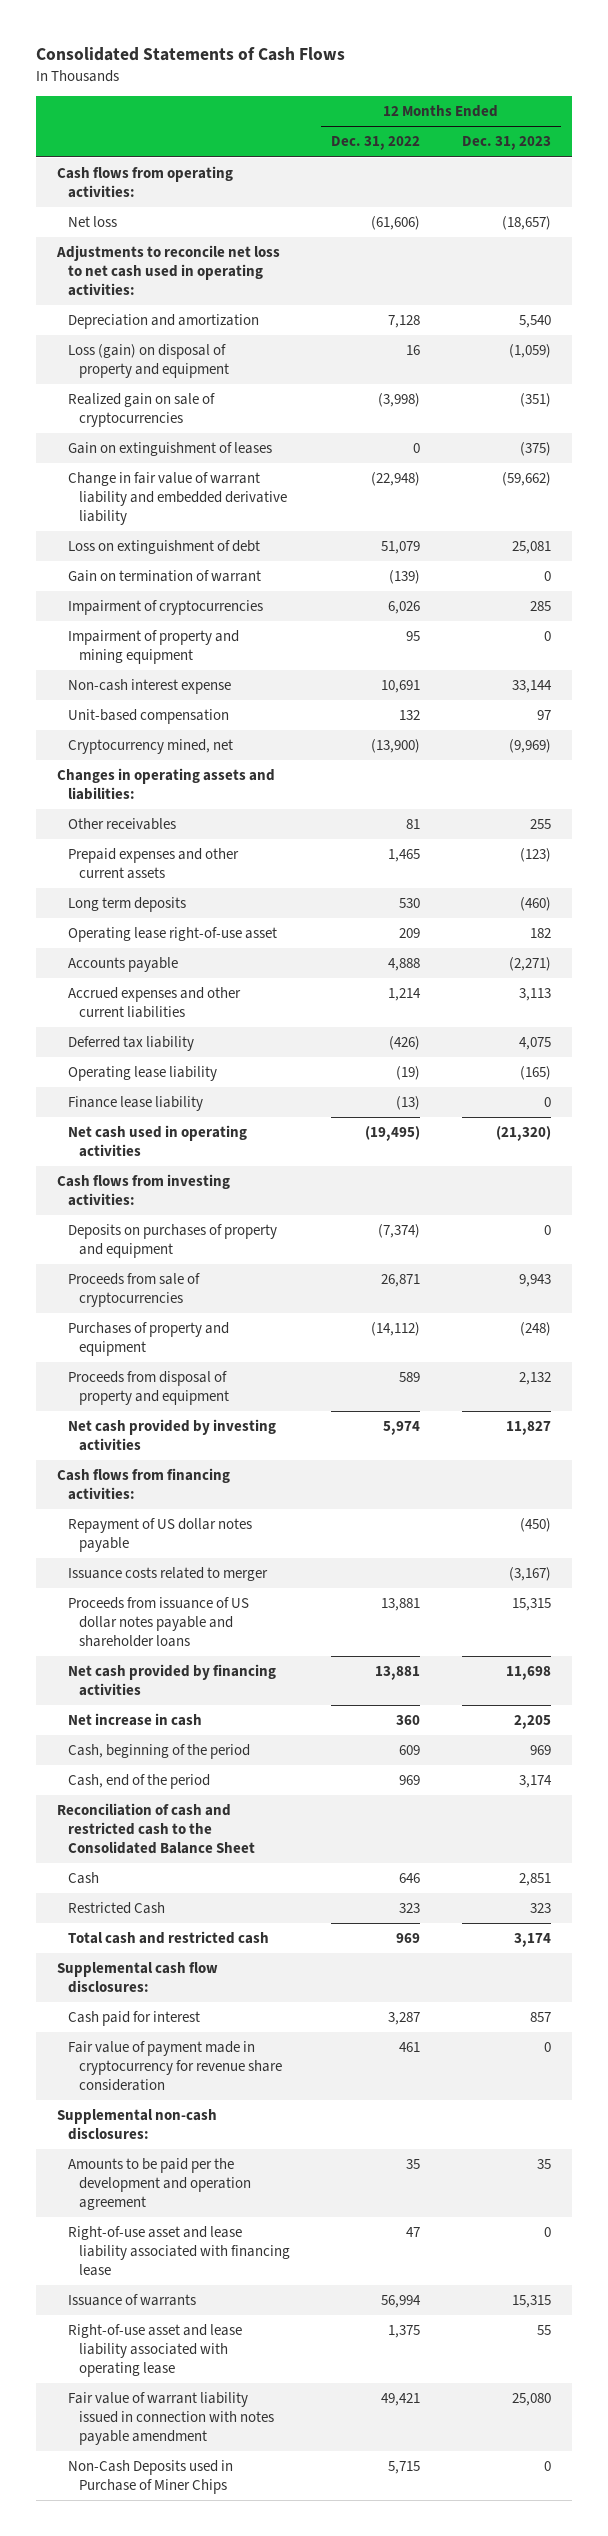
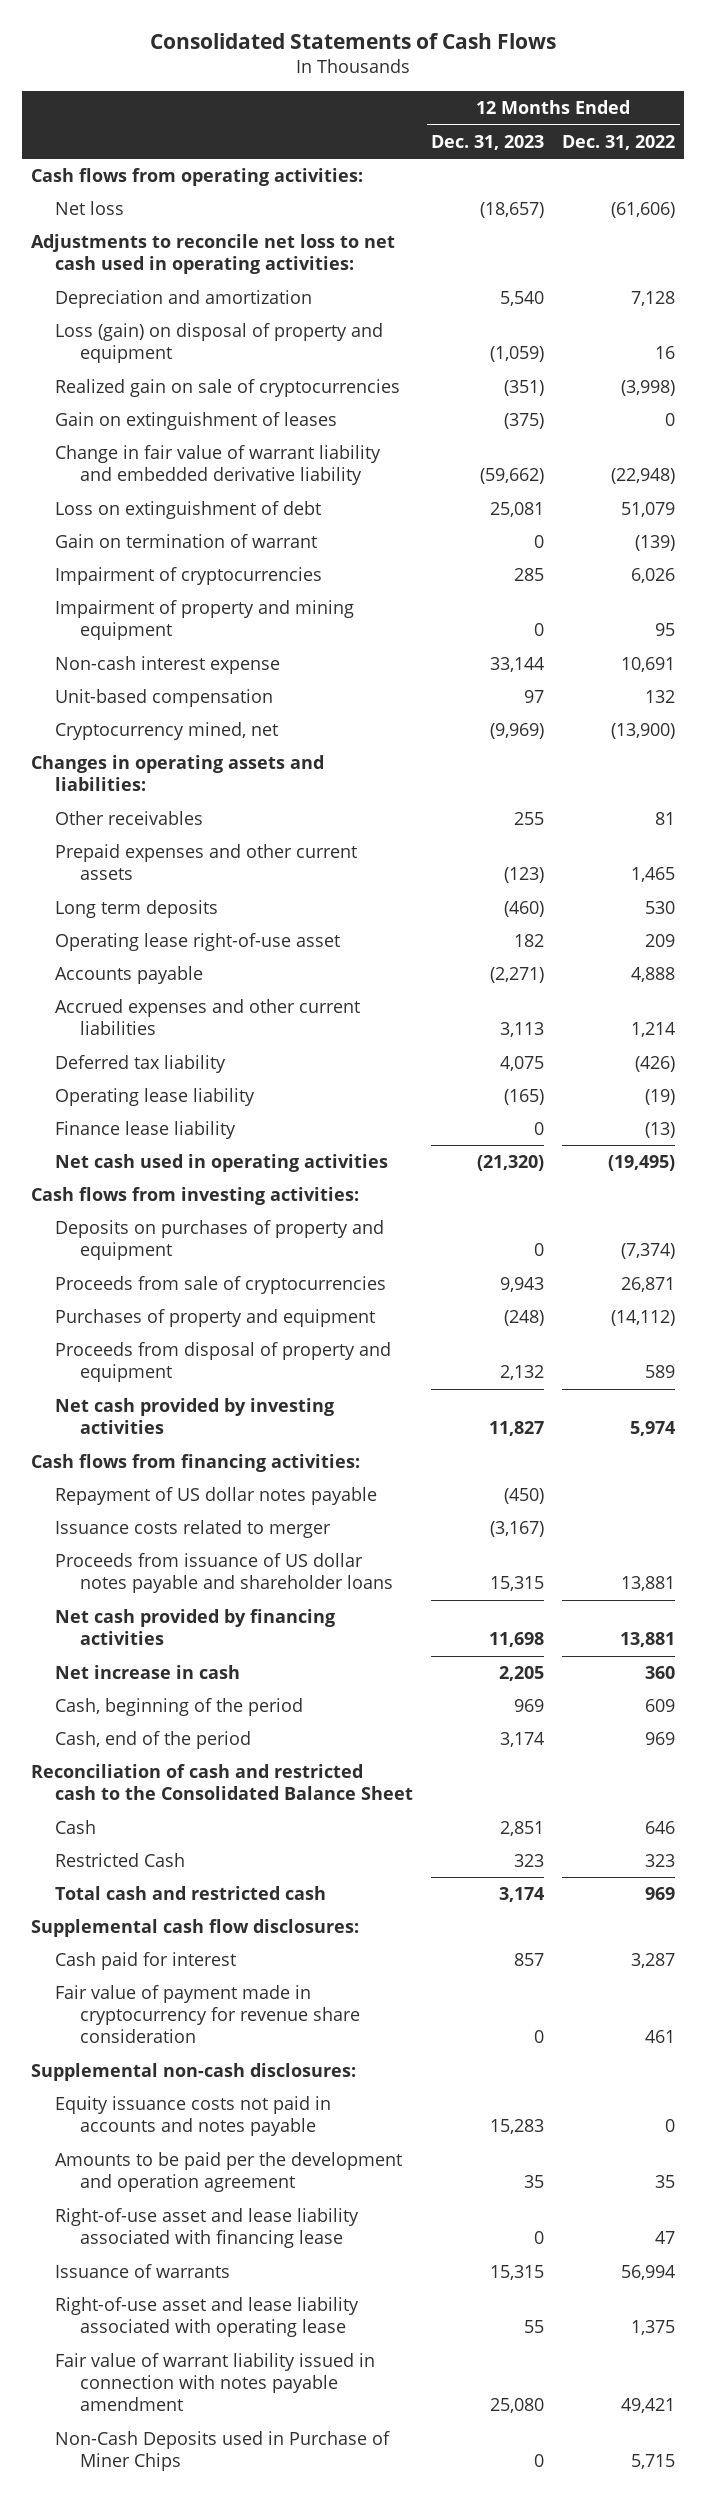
none -> [55,2096,332,2137] Equity issuance costs not paid in accounts and notes payable

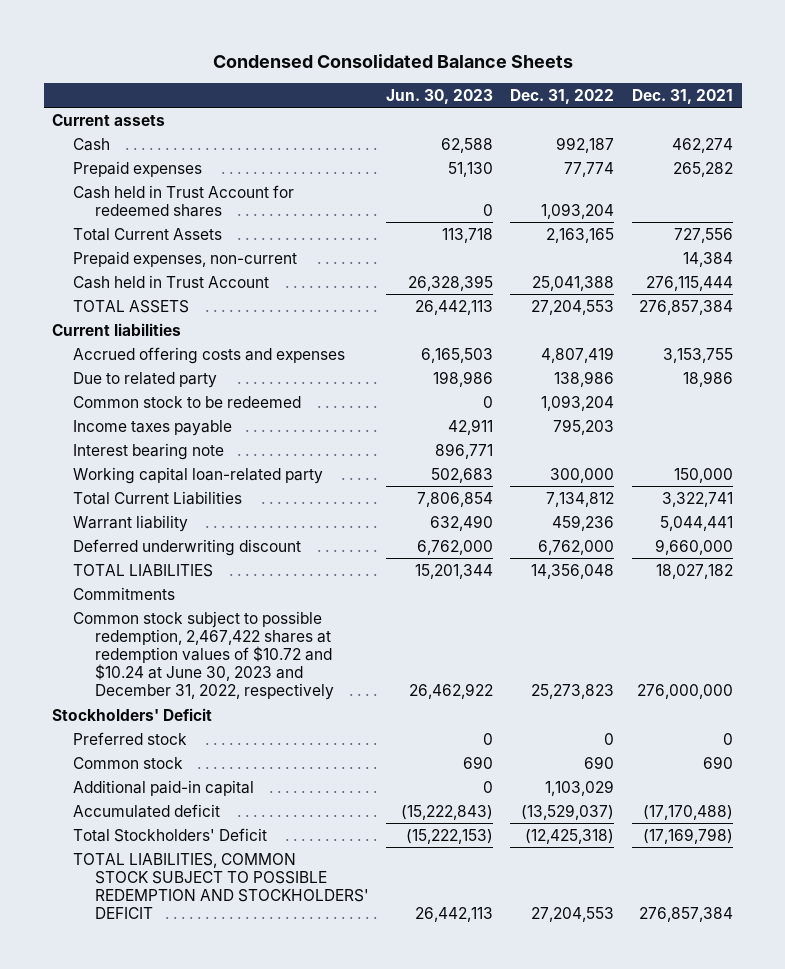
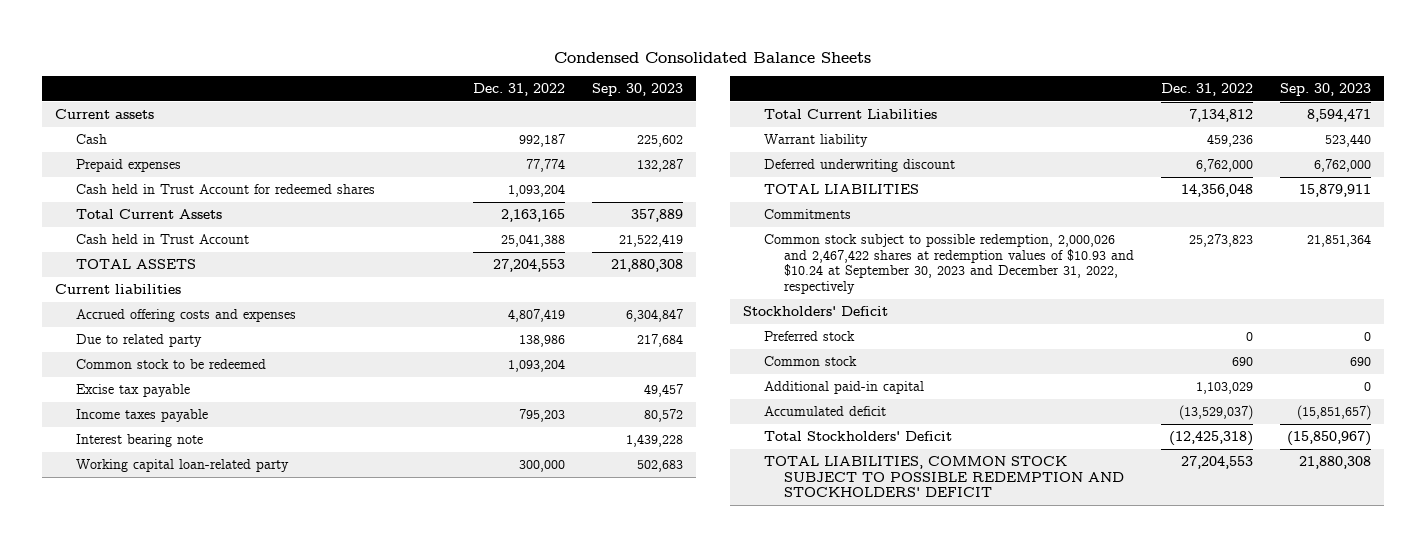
[386,89,494,105] Jun. 30, 2023 -> none
[631,89,733,105] Dec. 31, 2021 -> none
none -> [591,82,683,96] Sep. 30, 2023
[73,250,298,267] Prepaid expenses, non-current -> none
none -> [75,384,190,398] Excise tax payable
[73,610,334,701] Common stock subject to possible redemption, 2,467,422 shares at redemption values of $10.72 and $10.24 at June 30, 2023 and December 31, 2022, respectively -> [763,234,1135,294] Common stock subject to possible redemption, 2,000,026 and 2,467,422 shares at redemption values of $10.93 and $10.24 at September 30, 2023 and December 31, 2022, respectively

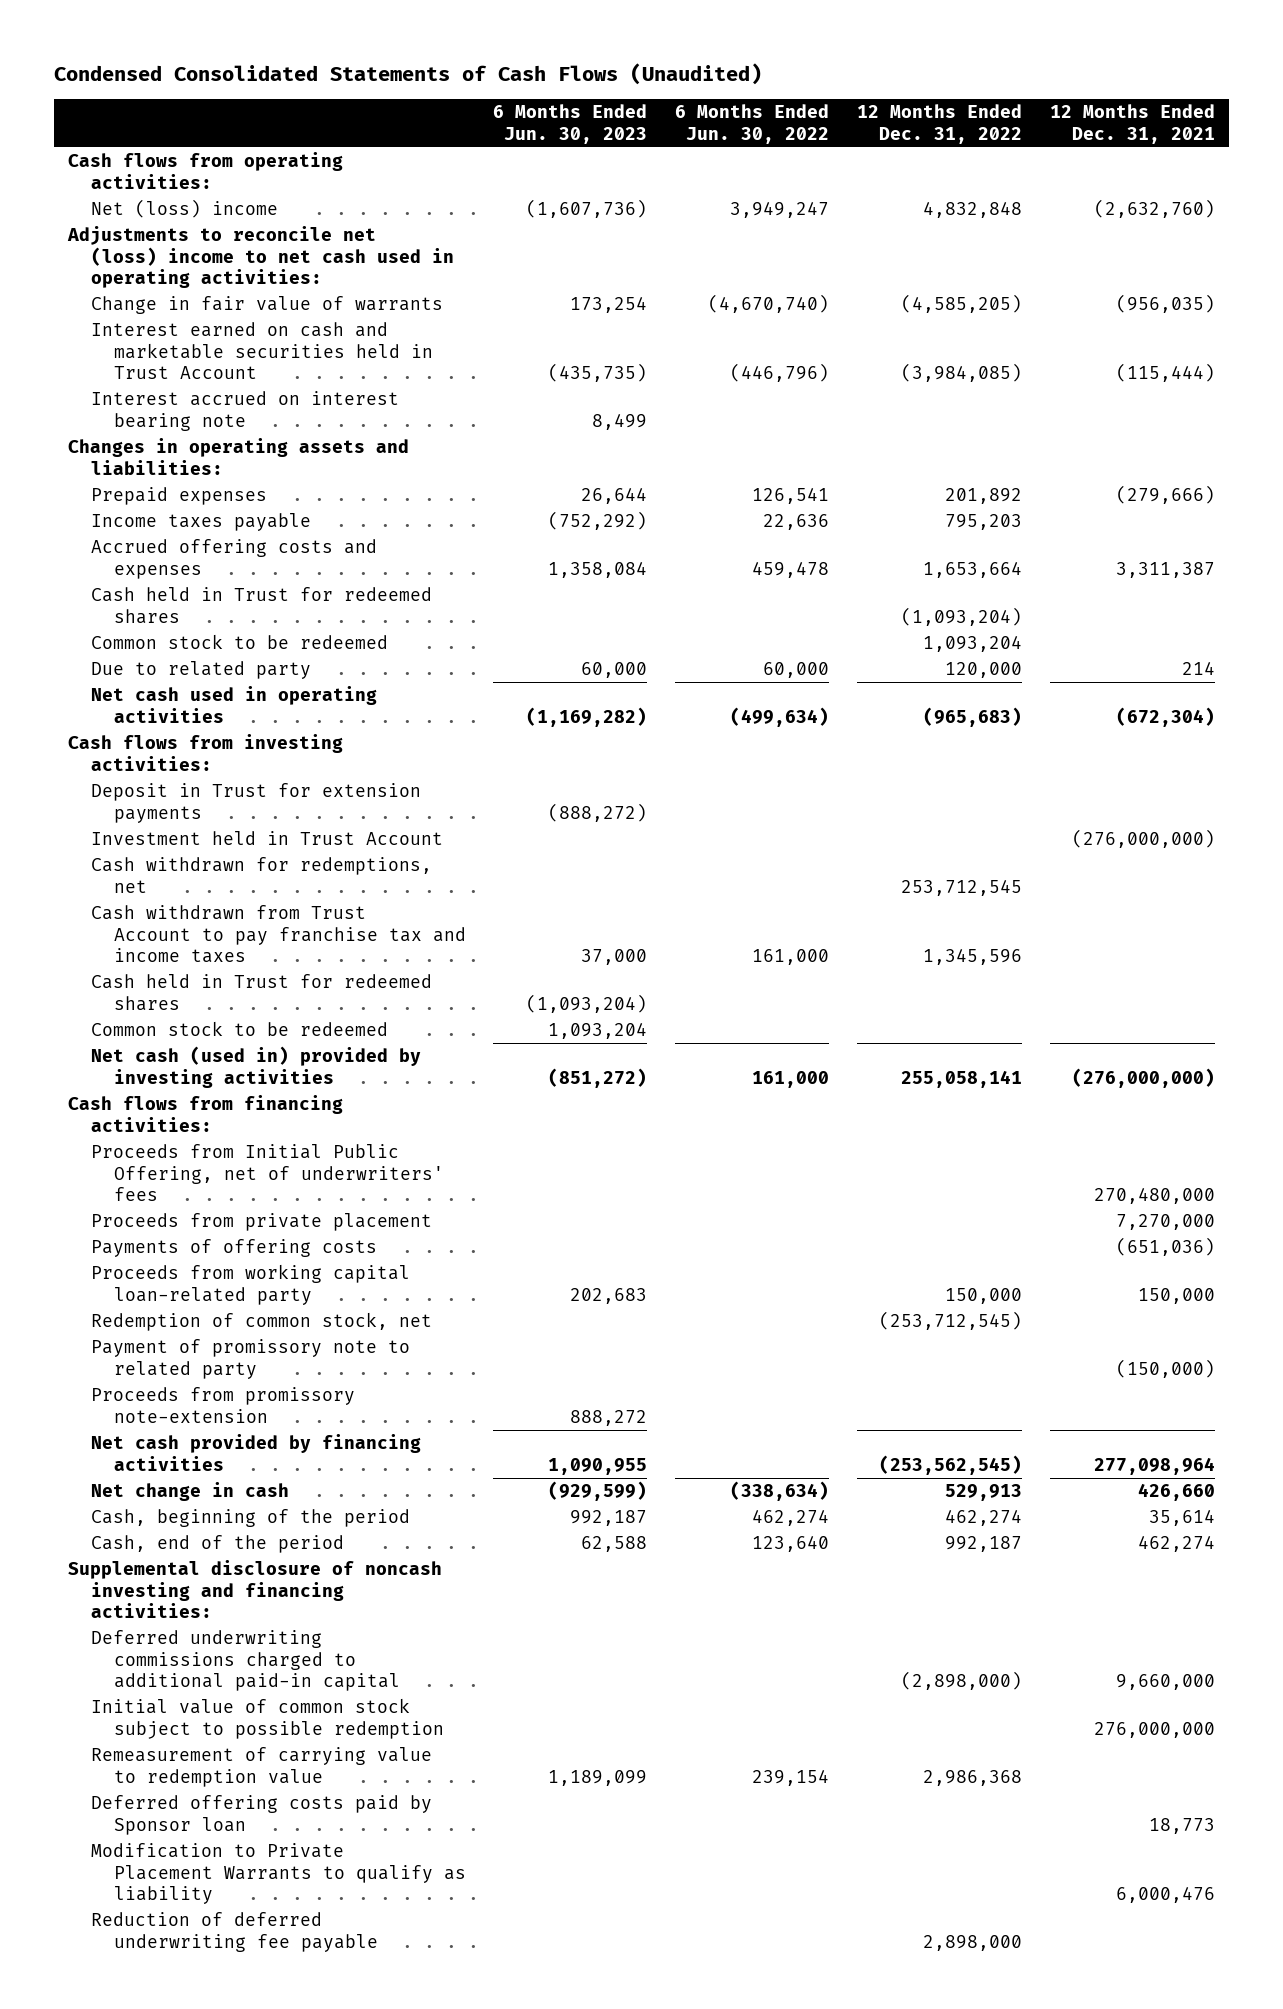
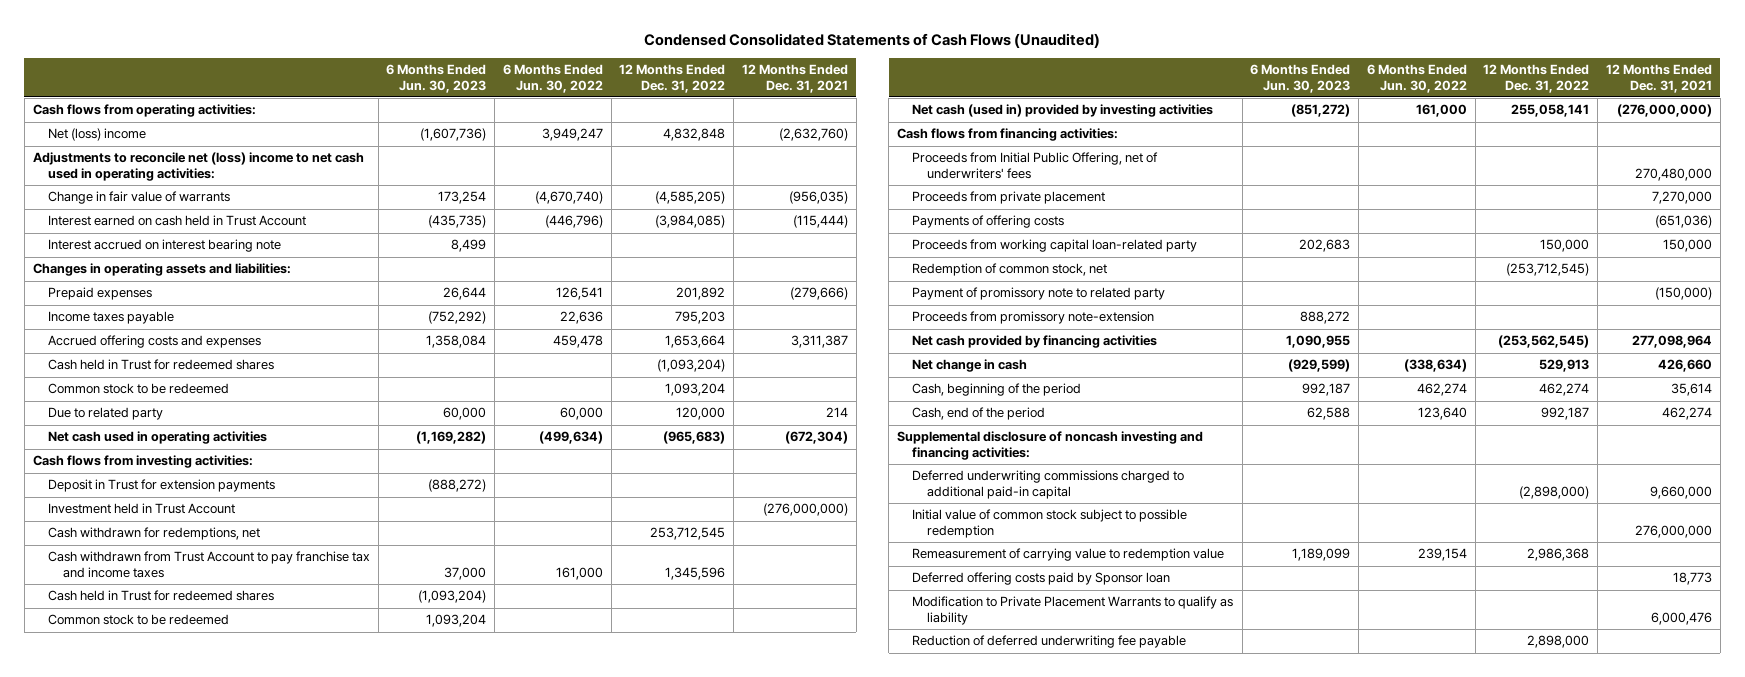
[90,322,433,380] Interest earned on cash and marketable securities held in Trust Account -> [47,215,306,227] Interest earned on cash held in Trust Account

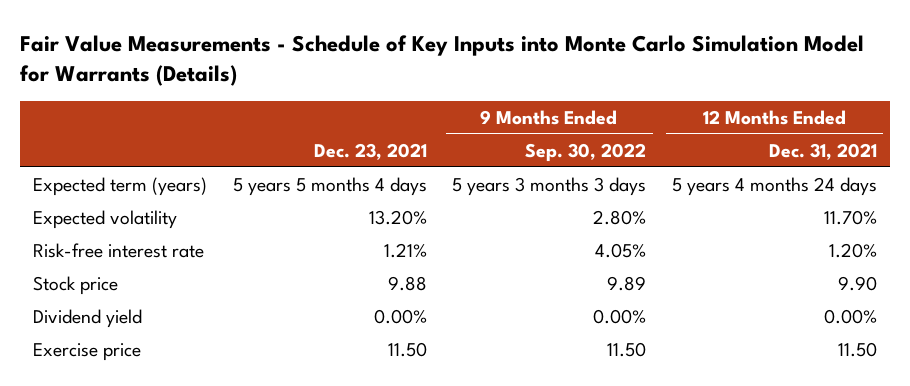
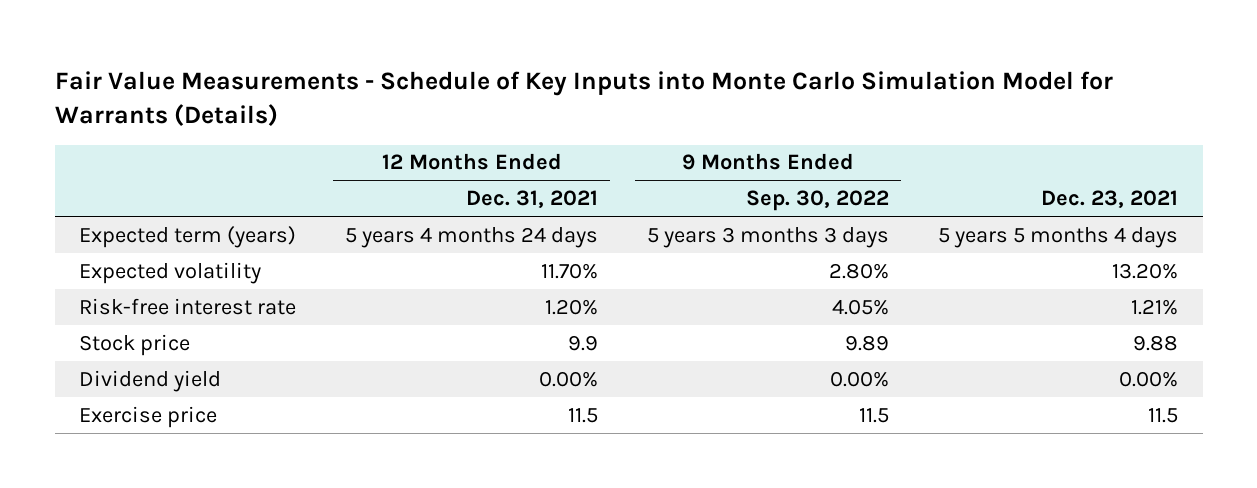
[838,276,878,292] 9.90 -> [568,334,599,351] 9.9
[387,342,427,358] 11.50 -> [1148,407,1179,423] 11.5
[607,342,647,358] 11.50 -> [859,407,890,423] 11.5
[838,342,878,358] 11.50 -> [568,407,599,423] 11.5

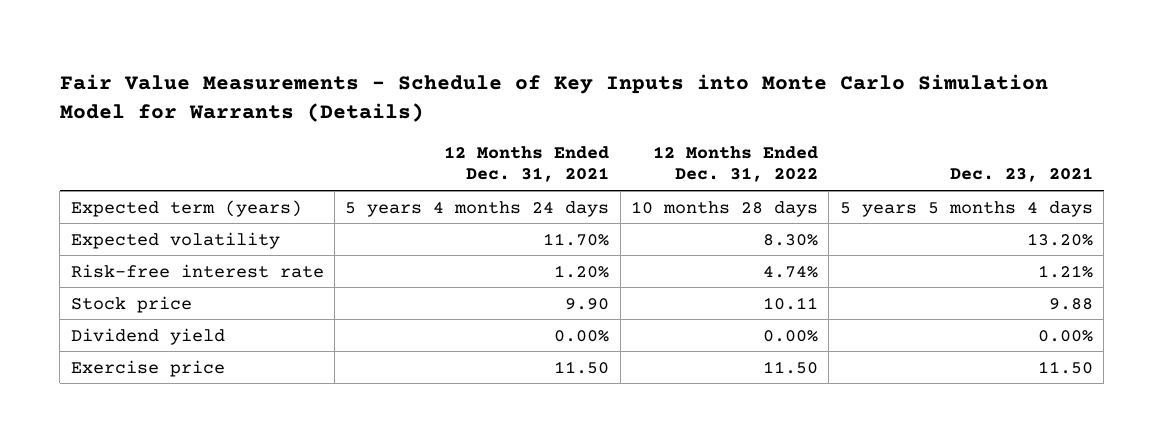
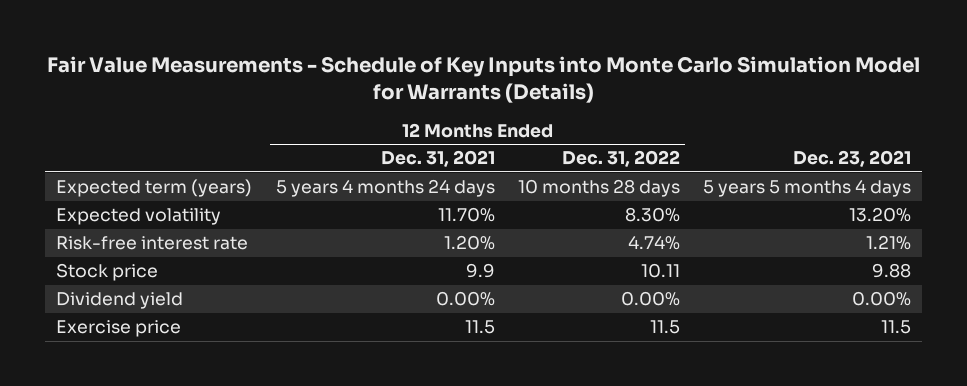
[565,297,610,310] 9.90 -> [465,263,495,279] 9.9
[554,360,610,374] 11.50 -> [464,320,495,335] 11.5
[763,360,819,374] 11.50 -> [649,320,680,335] 11.5
[1037,360,1093,374] 11.50 -> [880,320,911,335] 11.5

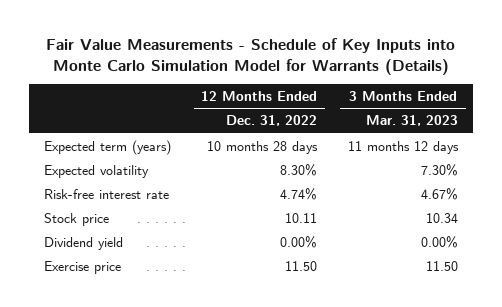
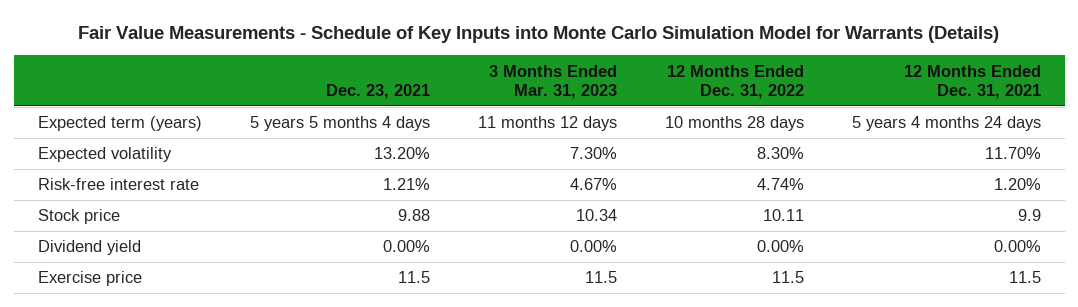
none -> [325,83,430,99] Dec. 23, 2021
none -> [903,64,1041,99] 12 Months Ended Dec. 31, 2021
[285,260,318,271] 11.50 -> [771,271,804,284] 11.5
[425,260,458,271] 11.50 -> [584,271,617,284] 11.5

